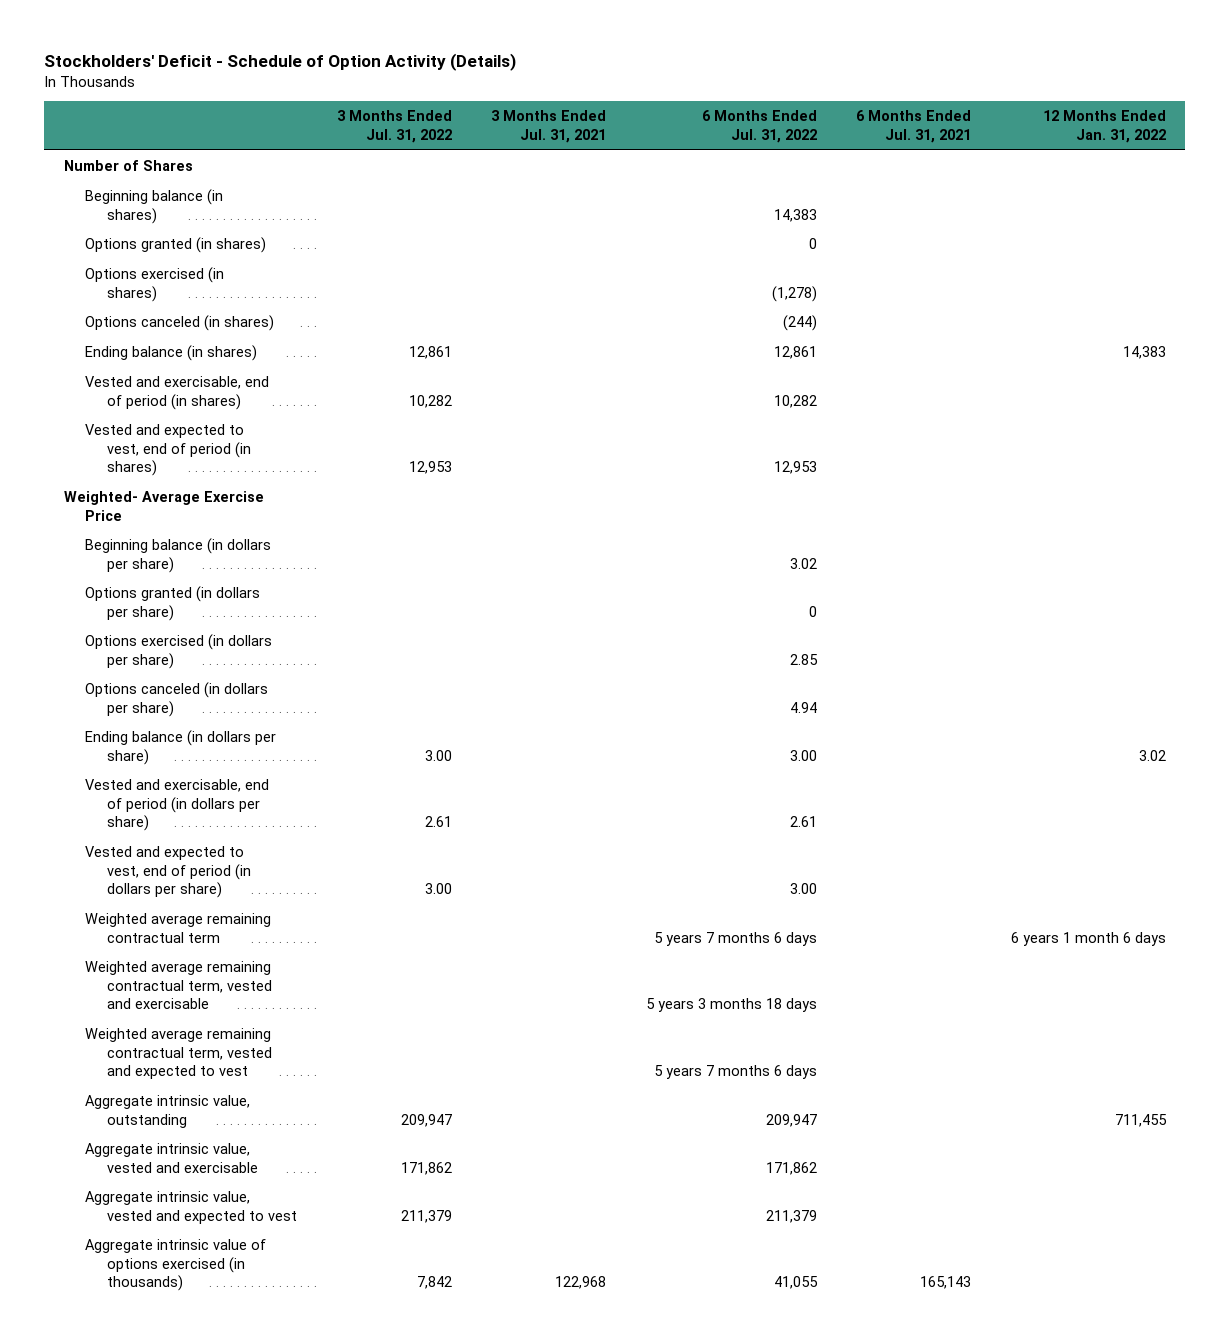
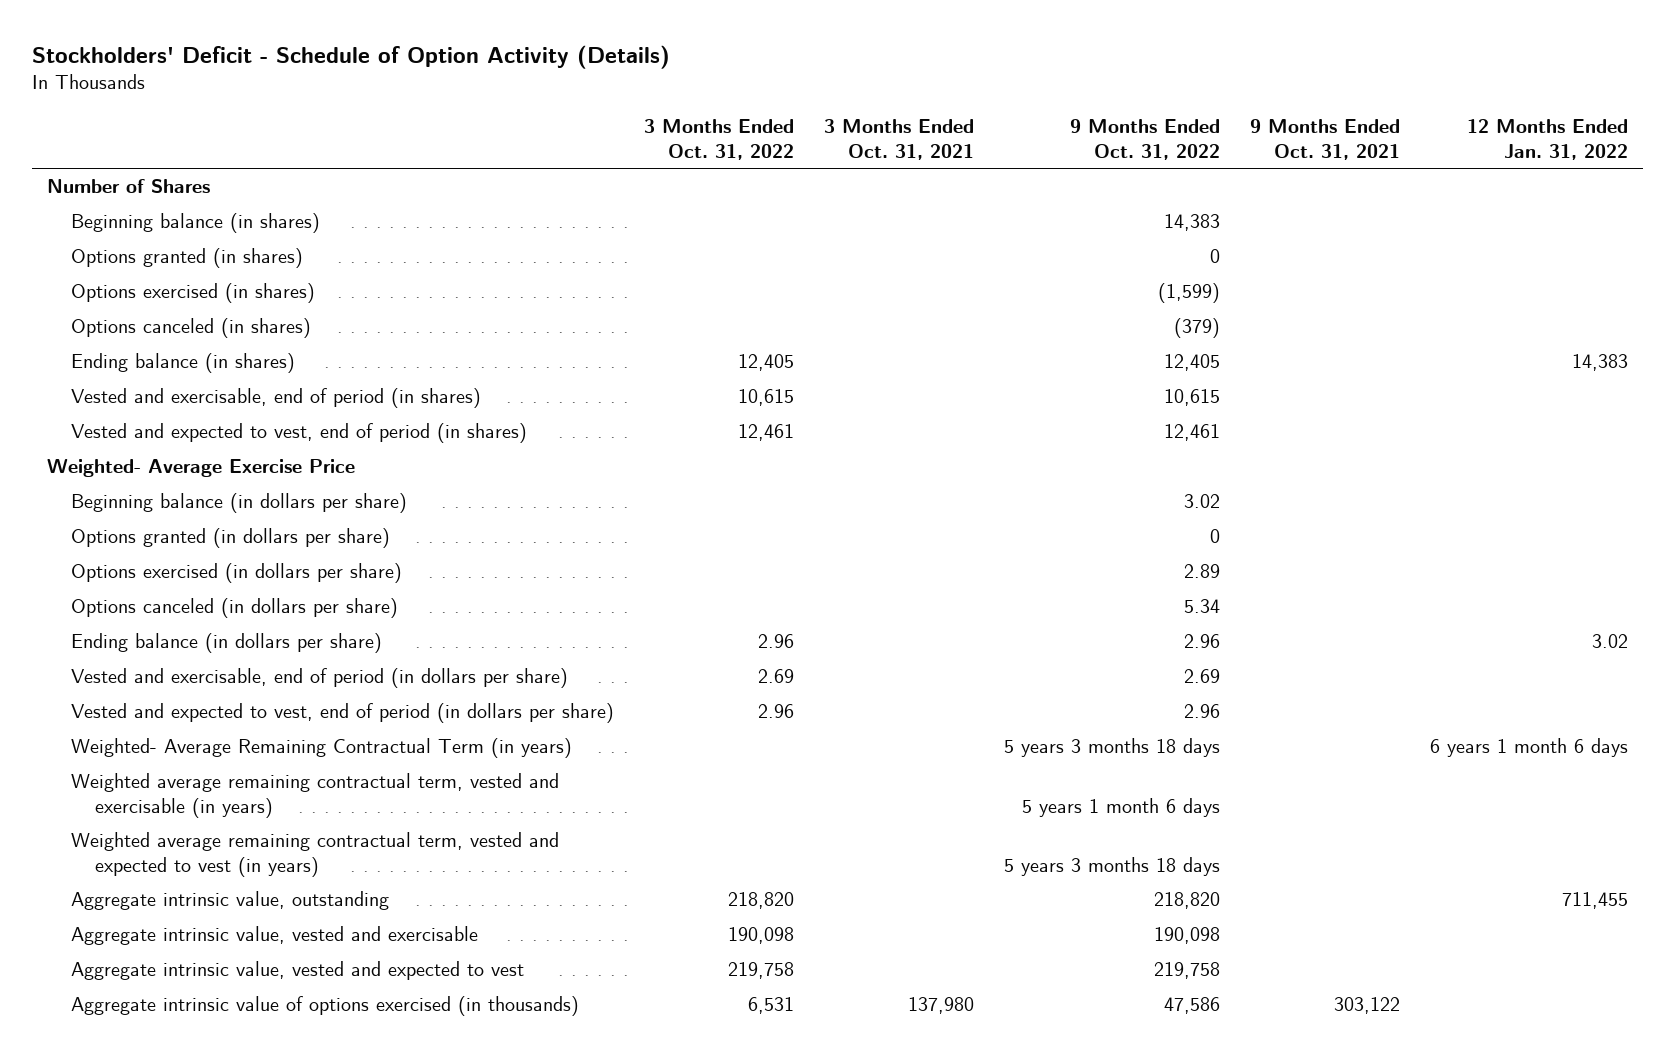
[336,110,452,144] 3 Months Ended Jul. 31, 2022 -> none
[491,110,607,144] 3 Months Ended Jul. 31, 2021 -> none
[701,110,817,144] 6 Months Ended Jul. 31, 2022 -> none
[856,110,972,144] 6 Months Ended Jul. 31, 2021 -> none
none -> [643,119,794,160] 3 Months Ended Oct. 31, 2022
none -> [823,119,974,160] 3 Months Ended Oct. 31, 2021
none -> [1069,119,1220,160] 9 Months Ended Oct. 31, 2022
none -> [1249,119,1400,160] 9 Months Ended Oct. 31, 2021
[85,913,272,943] Weighted average remaining contractual term -> [70,738,572,759] Weighted- Average Remaining Contractual Term (in years)
[85,961,273,1010] Weighted average remaining contractual term, vested and exercisable -> [70,773,559,818] Weighted average remaining contractual term, vested and exercisable (in years)
[85,1028,273,1080] Weighted average remaining contractual term, vested and expected to vest -> [70,832,559,877] Weighted average remaining contractual term, vested and expected to vest (in years)

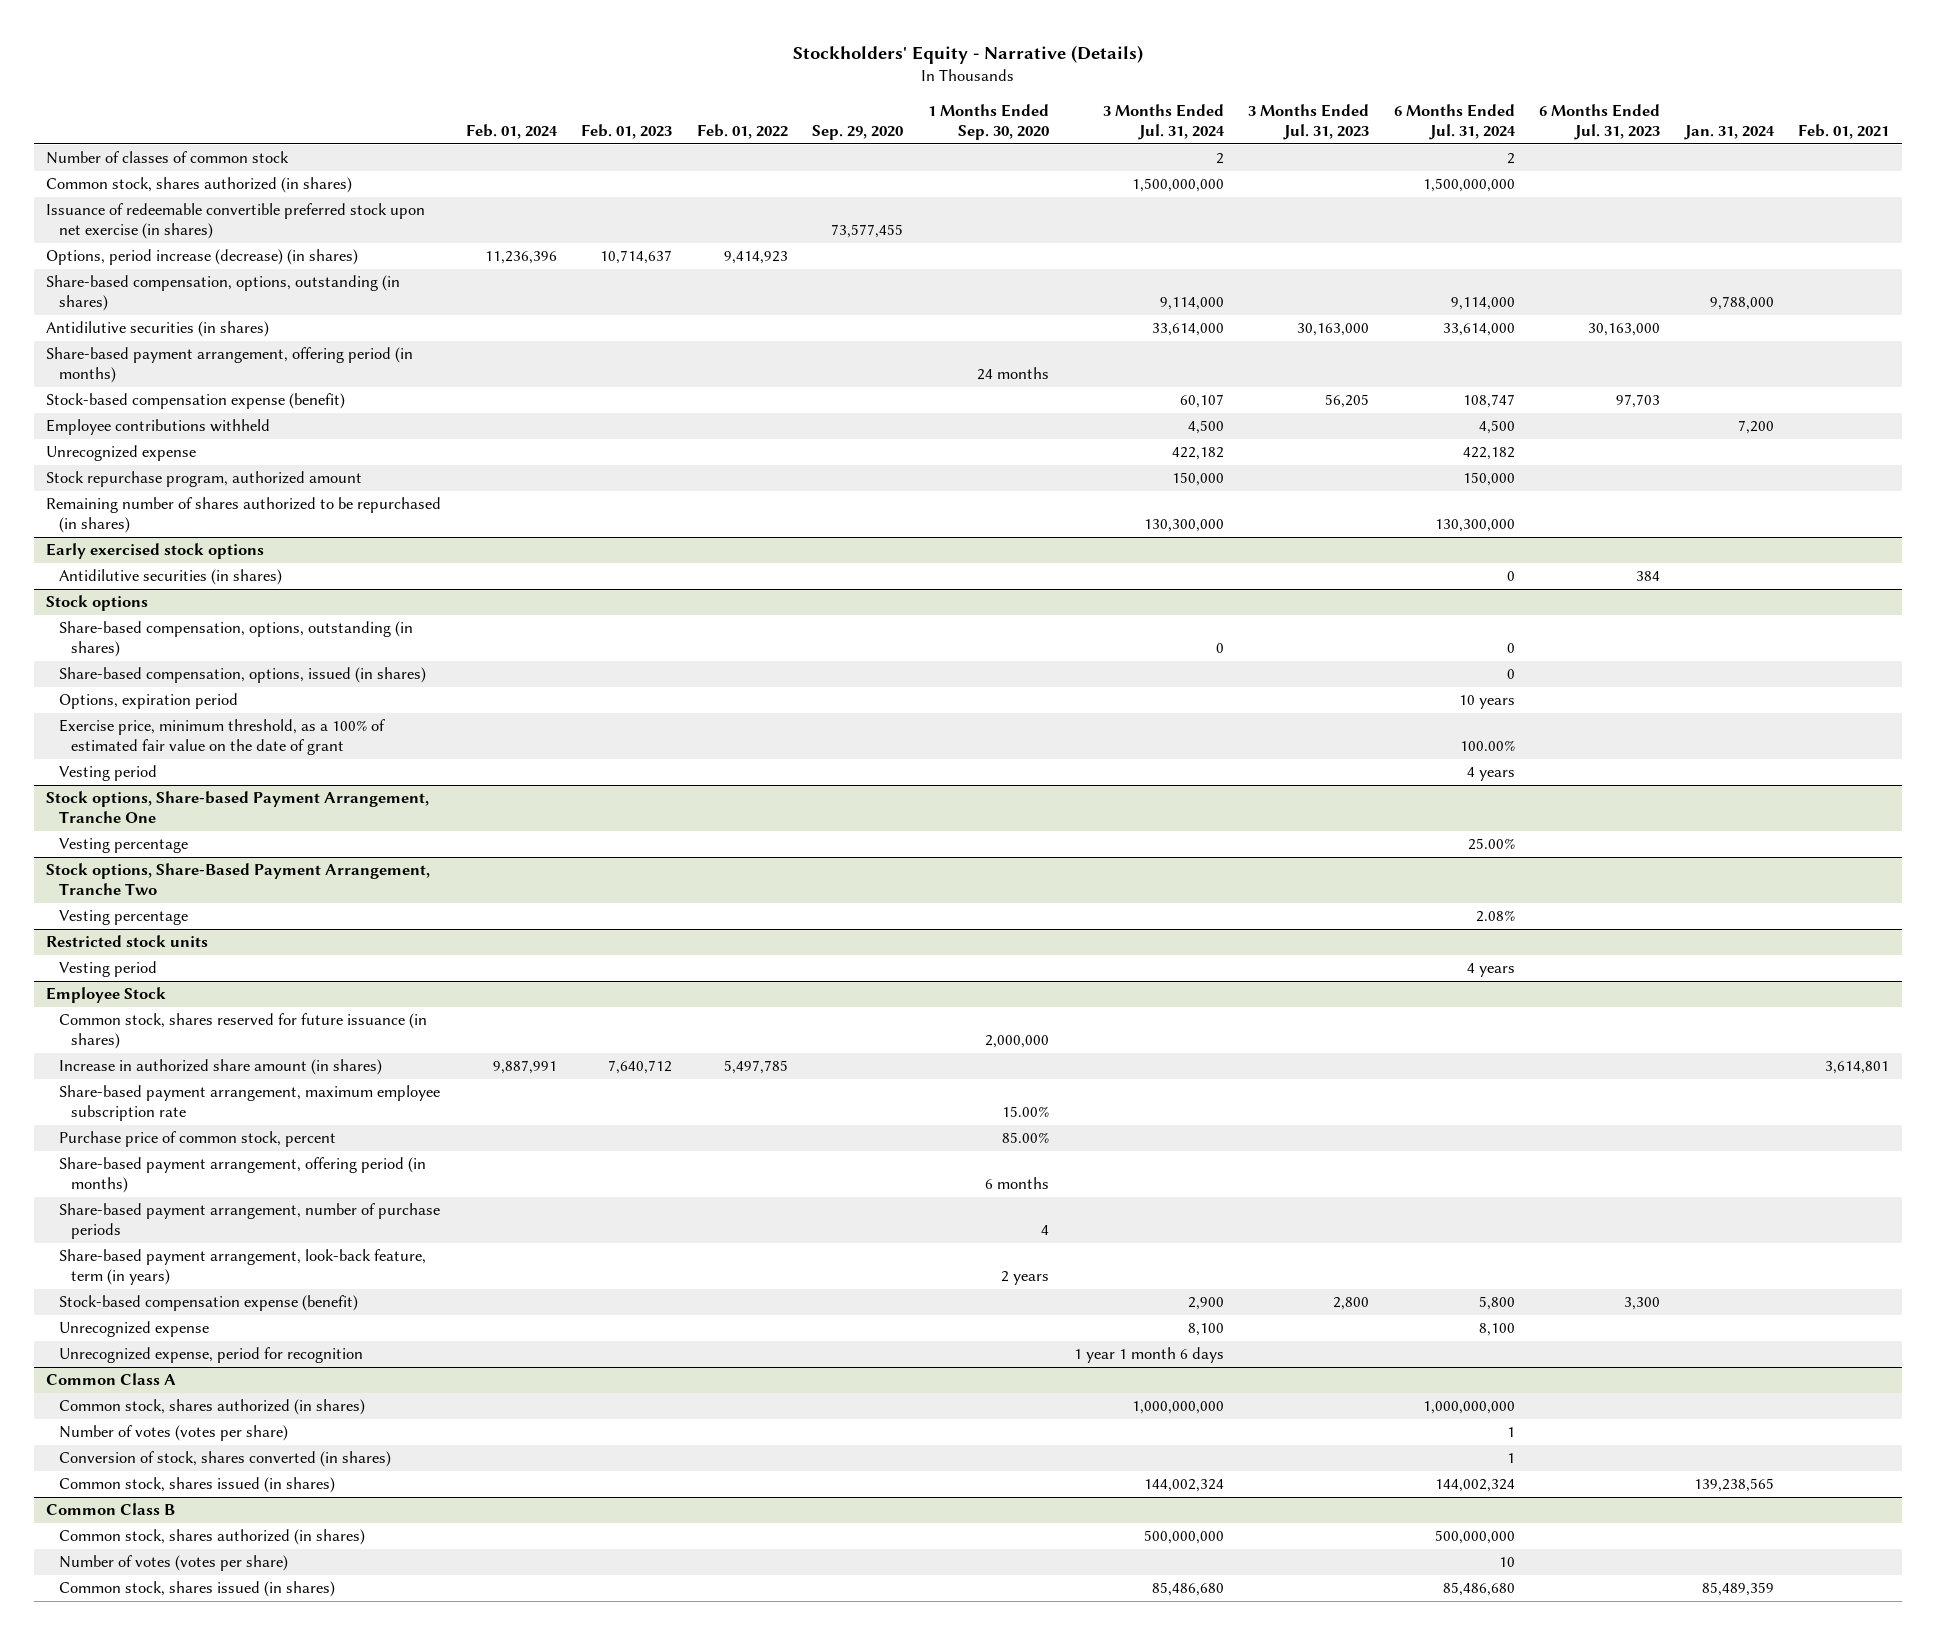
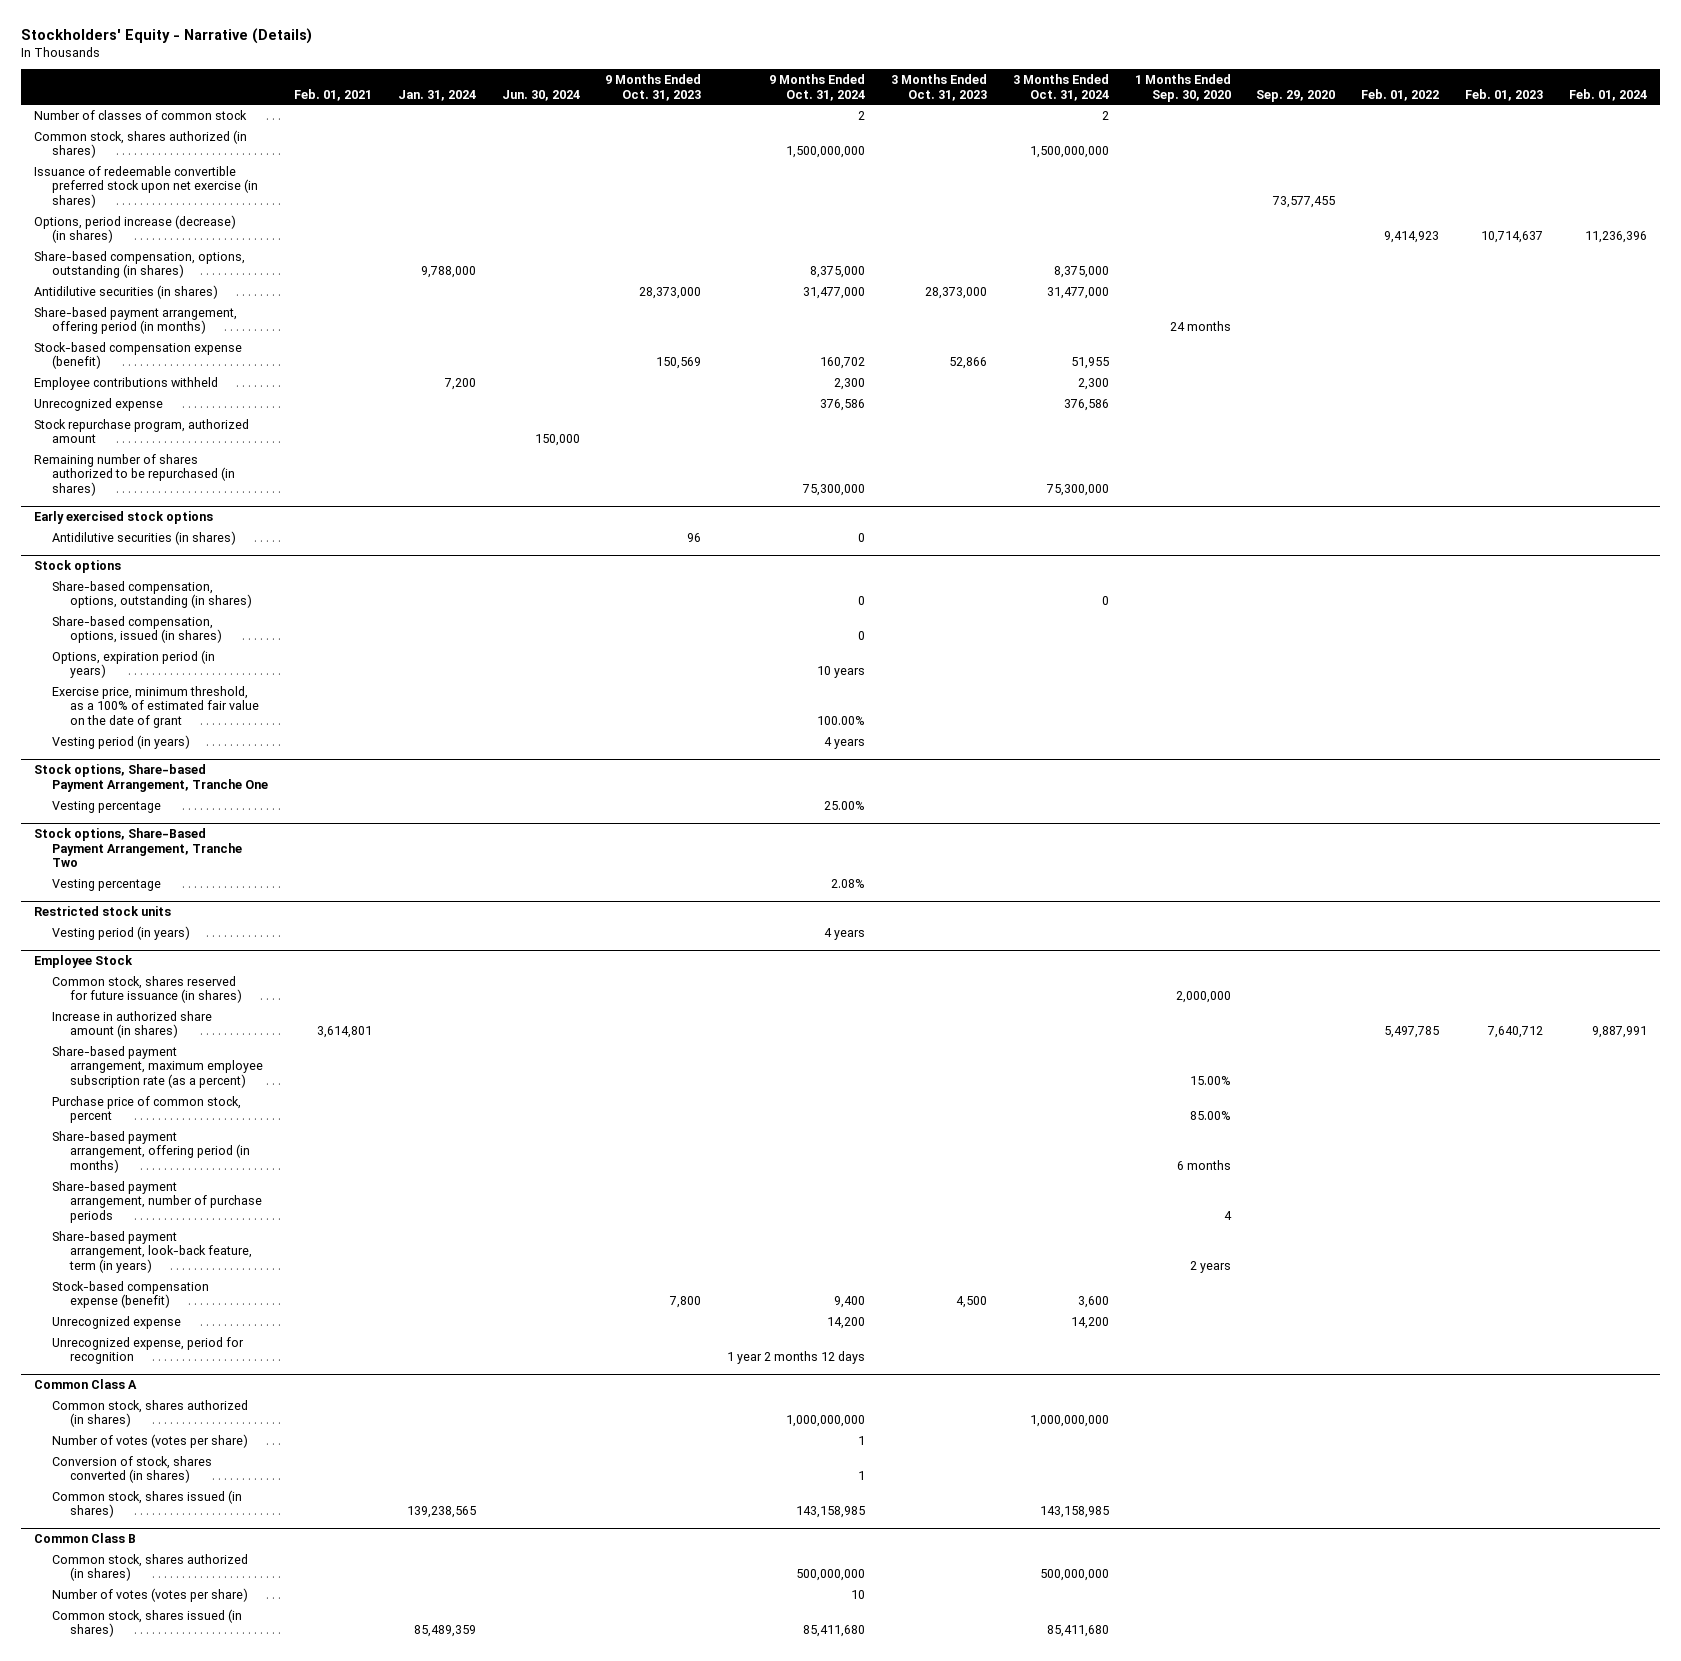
[1102,103,1225,141] 3 Months Ended Jul. 31, 2024 -> none
[1248,103,1370,141] 3 Months Ended Jul. 31, 2023 -> none
[1393,103,1516,141] 6 Months Ended Jul. 31, 2024 -> none
[1539,103,1661,141] 6 Months Ended Jul. 31, 2023 -> none
none -> [501,89,580,101] Jun. 30, 2024
none -> [605,73,702,101] 9 Months Ended Oct. 31, 2023
none -> [769,73,866,101] 9 Months Ended Oct. 31, 2024
none -> [890,73,987,101] 3 Months Ended Oct. 31, 2023
none -> [1012,73,1109,101] 3 Months Ended Oct. 31, 2024
[58,693,238,710] Options, expiration period -> [52,649,216,679] Options, expiration period (in years)
[58,765,157,782] Vesting period -> [52,734,191,749] Vesting period (in years)
[58,961,157,978] Vesting period -> [52,925,191,940] Vesting period (in years)
[58,1085,440,1122] Share-based payment arrangement, maximum employee subscription rate -> [52,1045,264,1088] Share-based payment arrangement, maximum employee subscription rate (as a percent)

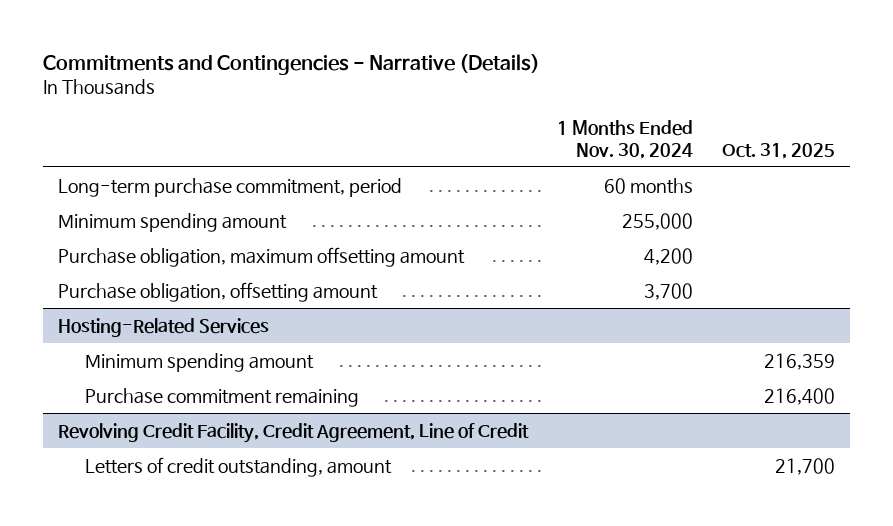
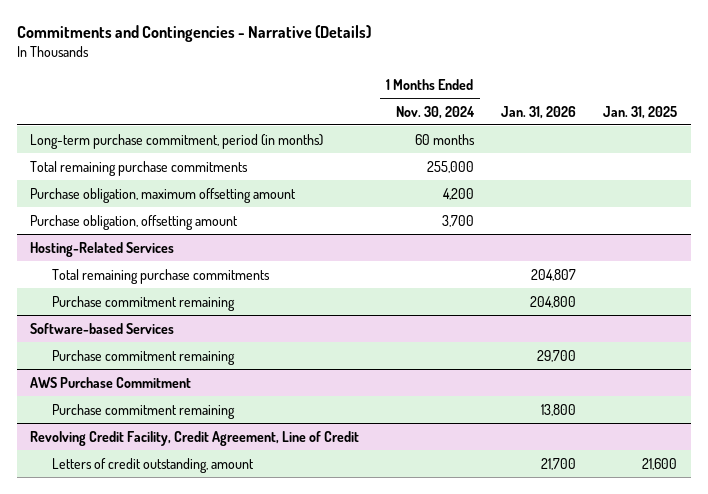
[722,142,836,159] Oct. 31, 2025 -> none
none -> [501,105,577,119] Jan. 31, 2026
none -> [603,105,678,119] Jan. 31, 2025
[57,177,402,197] Long-term purchase commitment, period -> [30,133,324,149] Long-term purchase commitment, period (in months)
[57,212,287,232] Minimum spending amount -> [30,160,249,176] Total remaining purchase commitments
[85,352,315,372] Minimum spending amount -> [52,268,271,284] Total remaining purchase commitments
none -> [30,322,175,334] Software-based Services
none -> [52,349,236,365] Purchase commitment remaining
none -> [30,376,192,388] AWS Purchase Commitment
none -> [52,403,236,419] Purchase commitment remaining

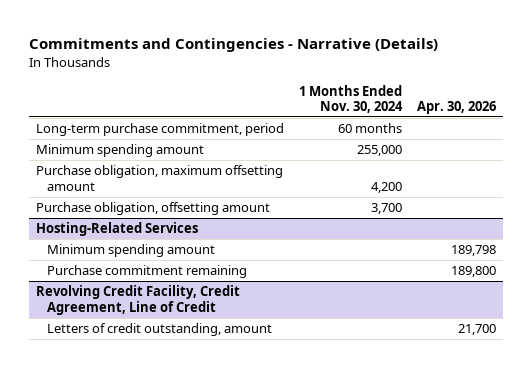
[501,105,577,119] Jan. 31, 2026 -> none
[603,105,678,119] Jan. 31, 2025 -> none
none -> [416,100,496,114] Apr. 30, 2026
[30,133,324,149] Long-term purchase commitment, period (in months) -> [36,123,285,137] Long-term purchase commitment, period
[30,160,249,176] Total remaining purchase commitments -> [36,144,205,158] Minimum spending amount
[52,268,271,284] Total remaining purchase commitments -> [47,244,216,258] Minimum spending amount
[30,322,175,334] Software-based Services -> none
[52,349,236,365] Purchase commitment remaining -> none
[30,376,192,388] AWS Purchase Commitment -> none
[52,403,236,419] Purchase commitment remaining -> none

